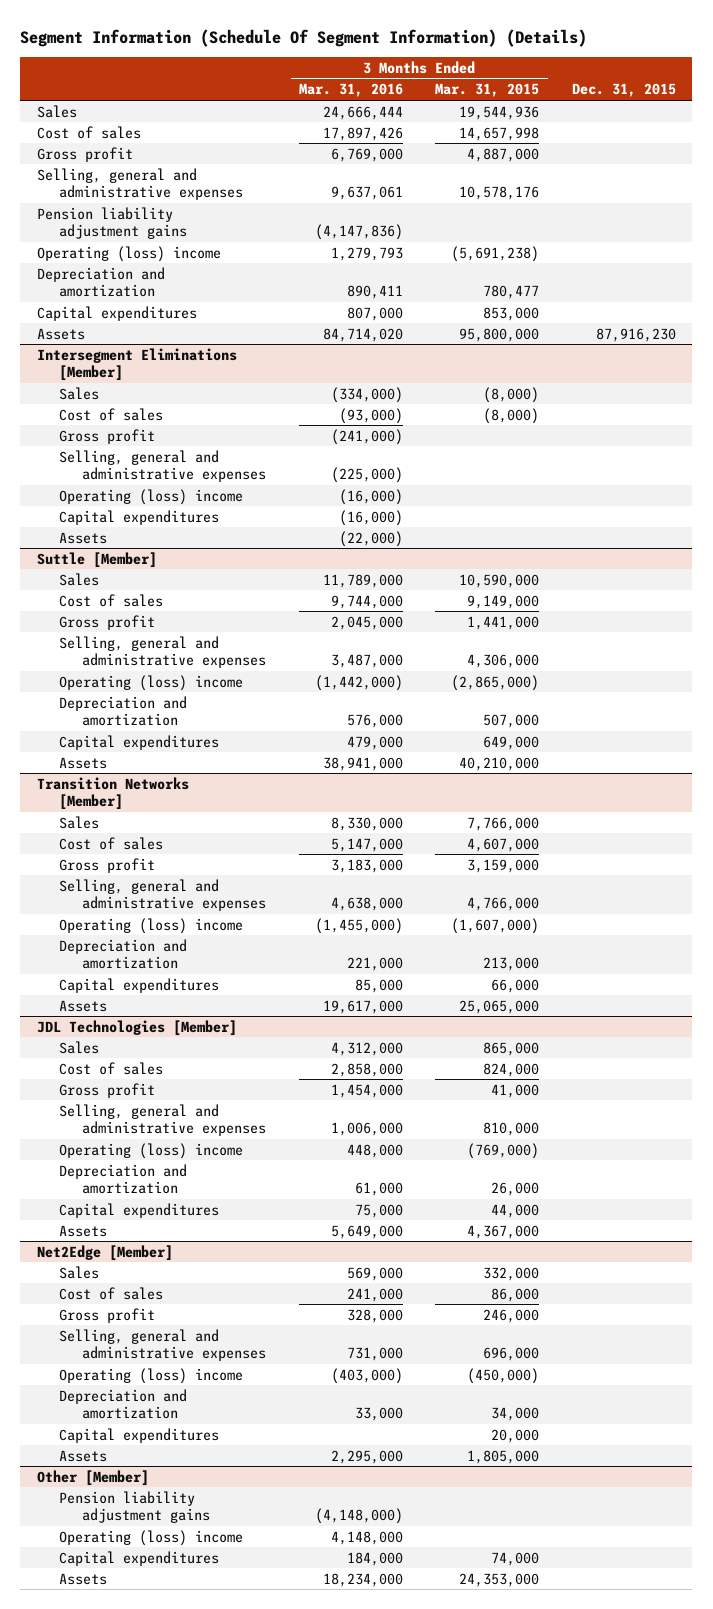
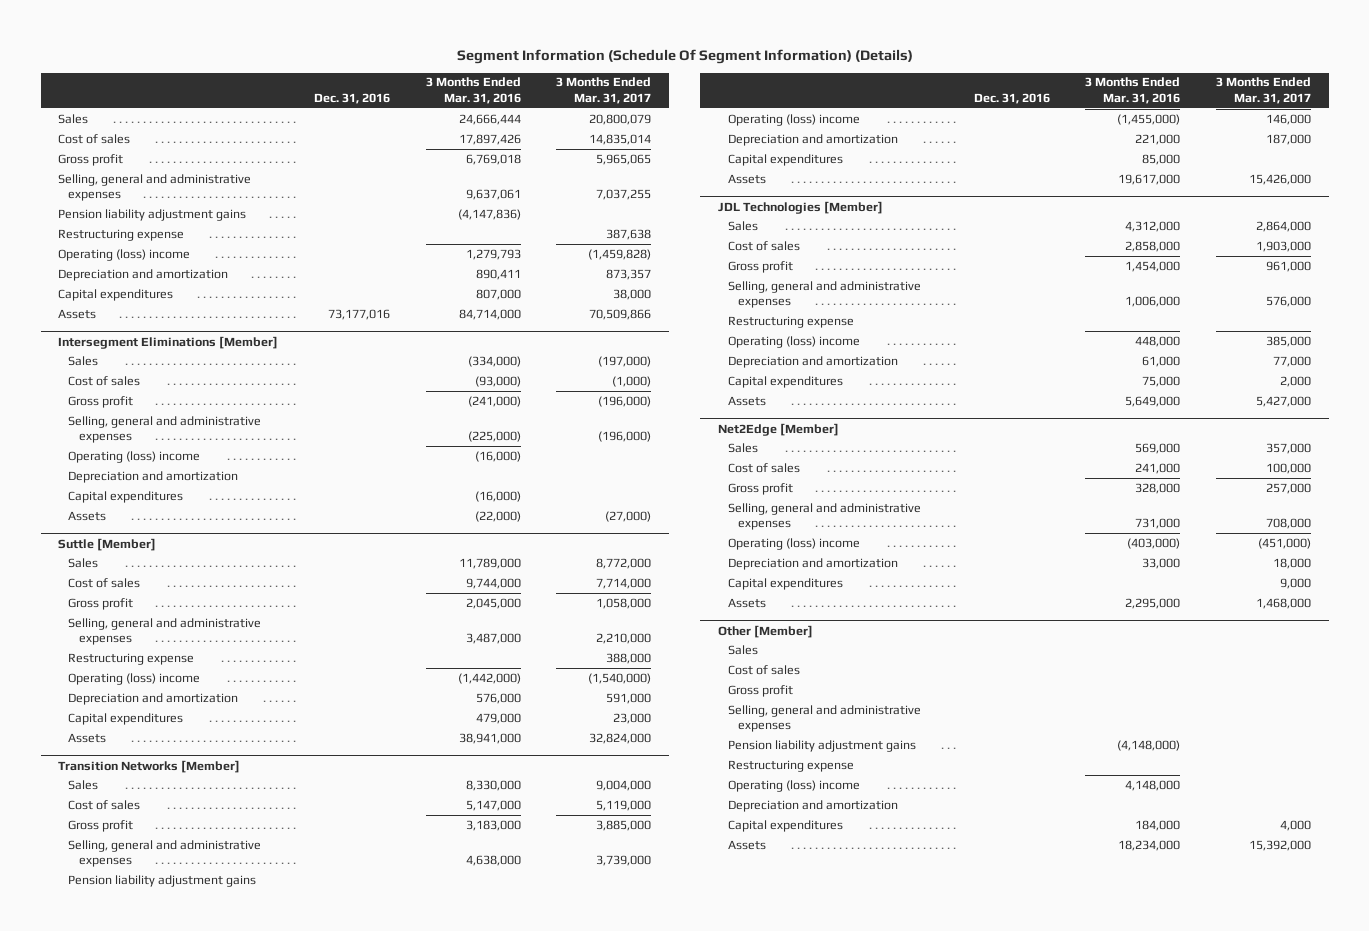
[435,83,540,98] Mar. 31, 2015 -> none
[572,83,677,98] Dec. 31, 2015 -> none
none -> [313,92,390,104] Dec. 31, 2016
none -> [556,77,652,104] 3 Months Ended Mar. 31, 2017
[330,147,403,162] 6,769,000 -> [465,153,521,165] 6,769,018
none -> [58,228,185,241] Restructuring expense
[322,327,403,342] 84,714,020 -> [458,308,521,320] 84,714,000
none -> [68,470,239,483] Depreciation and amortization
none -> [68,652,195,665] Restructuring expense
none -> [68,874,257,887] Pension liability adjustment gains
none -> [728,315,855,328] Restructuring expense
none -> [728,644,759,655] Sales
none -> [728,664,801,675] Cost of sales
none -> [728,684,794,697] Gross profit
none -> [728,704,922,733] Selling, general and administrative expenses
none -> [728,759,855,772] Restructuring expense
none -> [728,799,899,812] Depreciation and amortization

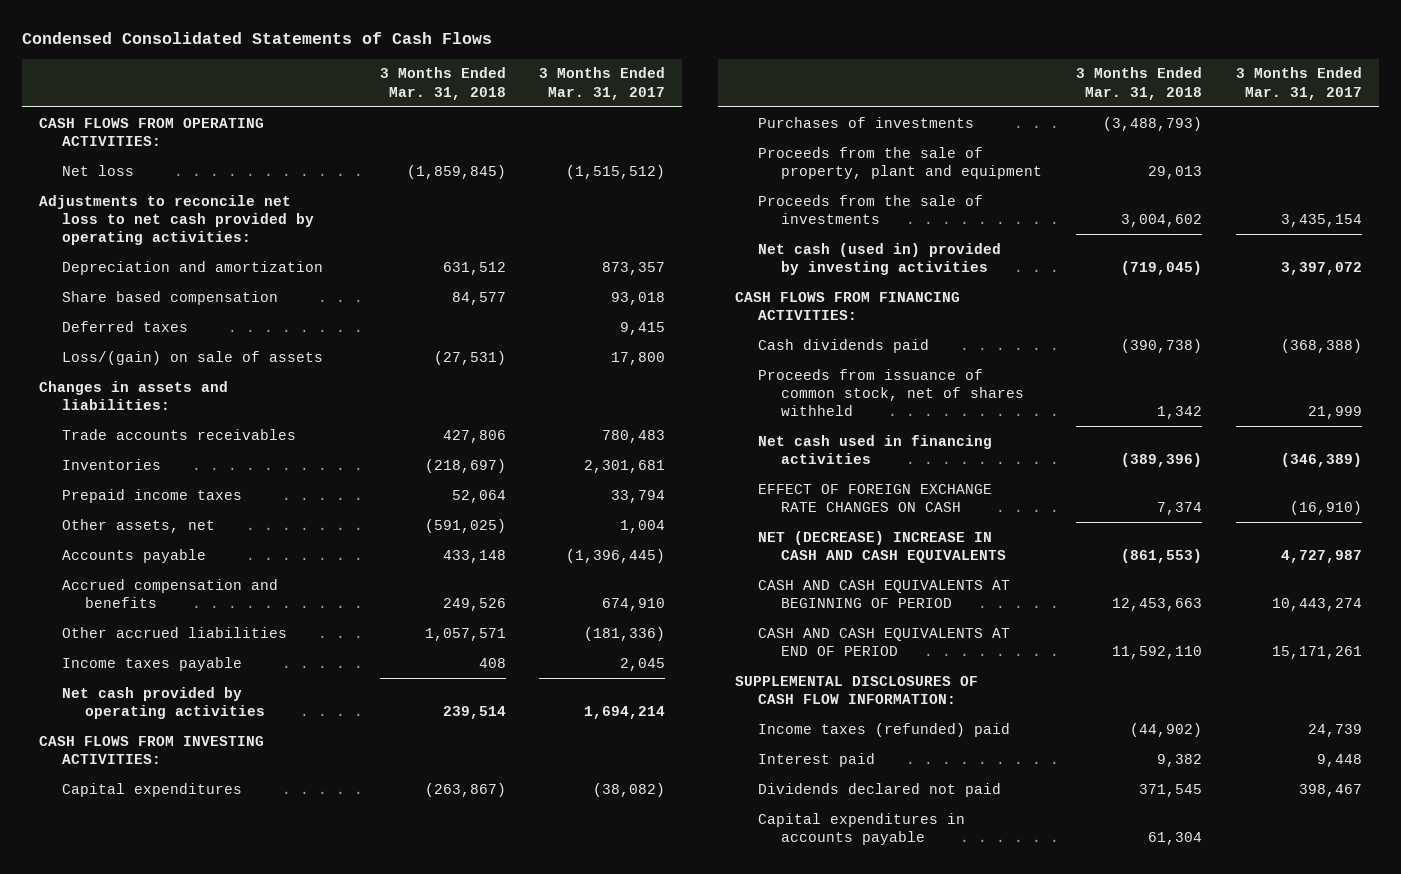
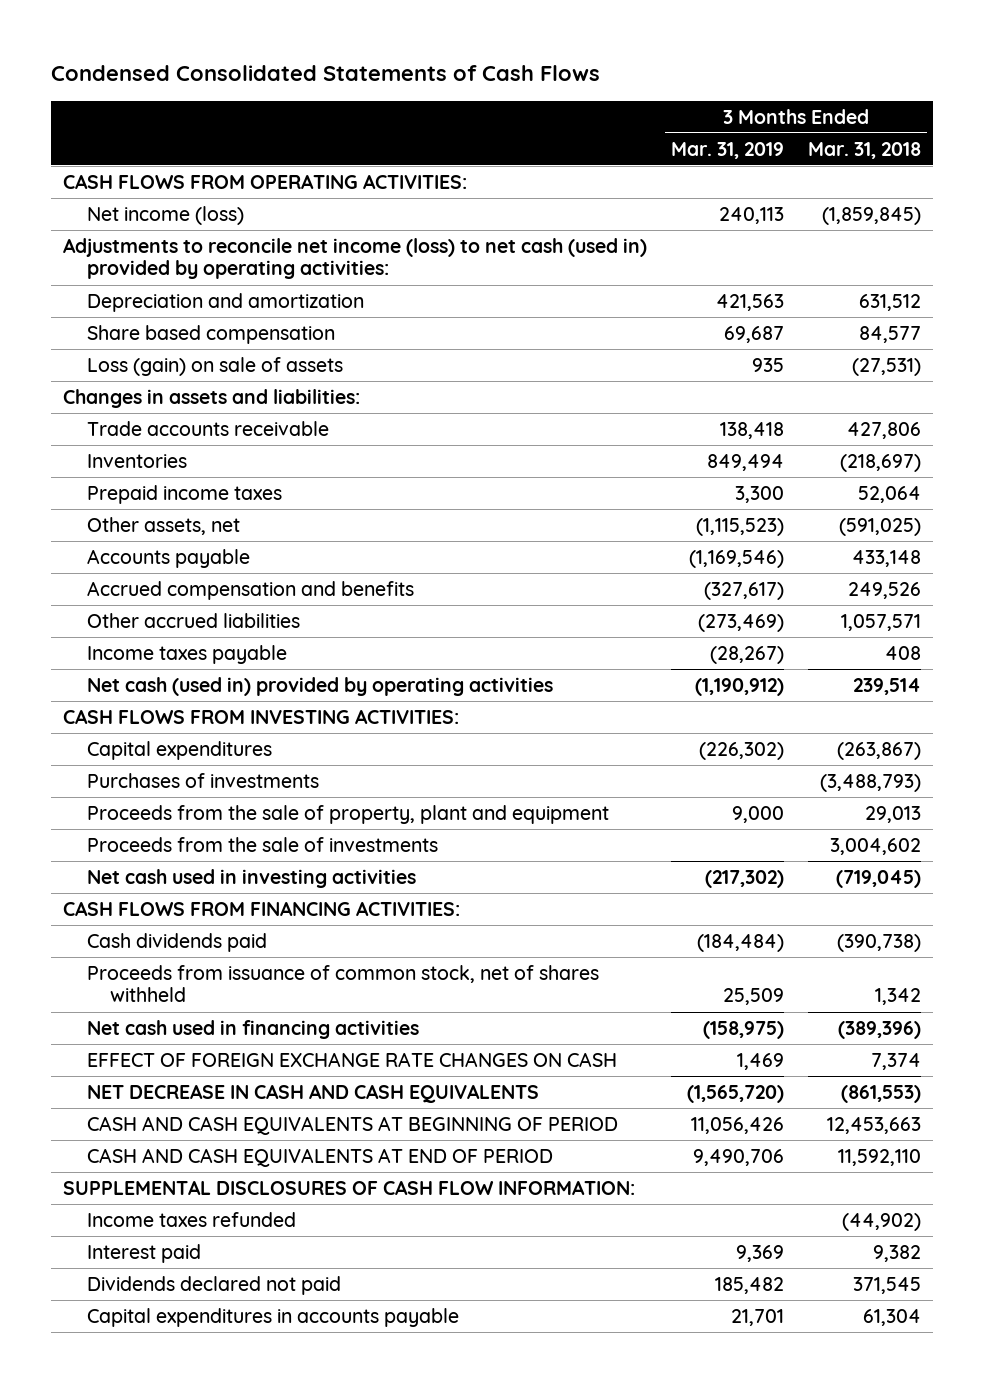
[539,67,666,100] 3 Months Ended Mar. 31, 2017 -> none
none -> [671,141,785,159] Mar. 31, 2019
[61,164,134,176] Net loss -> [86,205,244,225] Net income (loss)
[38,194,314,246] Adjustments to reconcile net loss to net cash provided by operating activities: -> [63,237,648,280] Adjustments to reconcile net income (loss) to net cash (used in) provided by operating activities:
[61,320,188,332] Deferred taxes -> none
[61,350,323,365] Loss/(gain) on sale of assets -> [86,356,343,376] Loss (gain) on sale of assets
[61,428,296,440] Trade accounts receivables -> [86,420,329,436] Trade accounts receivable
[61,686,265,719] Net cash provided by operating activities -> [86,676,553,696] Net cash (used in) provided by operating activities
[758,242,1002,275] Net cash (used in) provided by investing activities -> [86,868,416,888] Net cash used in investing activities
[758,530,1007,563] NET (DECREASE) INCREASE IN CASH AND CASH EQUIVALENTS -> [86,1083,539,1103] NET DECREASE IN CASH AND CASH EQUIVALENTS
[758,722,1011,737] Income taxes (refunded) paid -> [86,1211,296,1227] Income taxes refunded

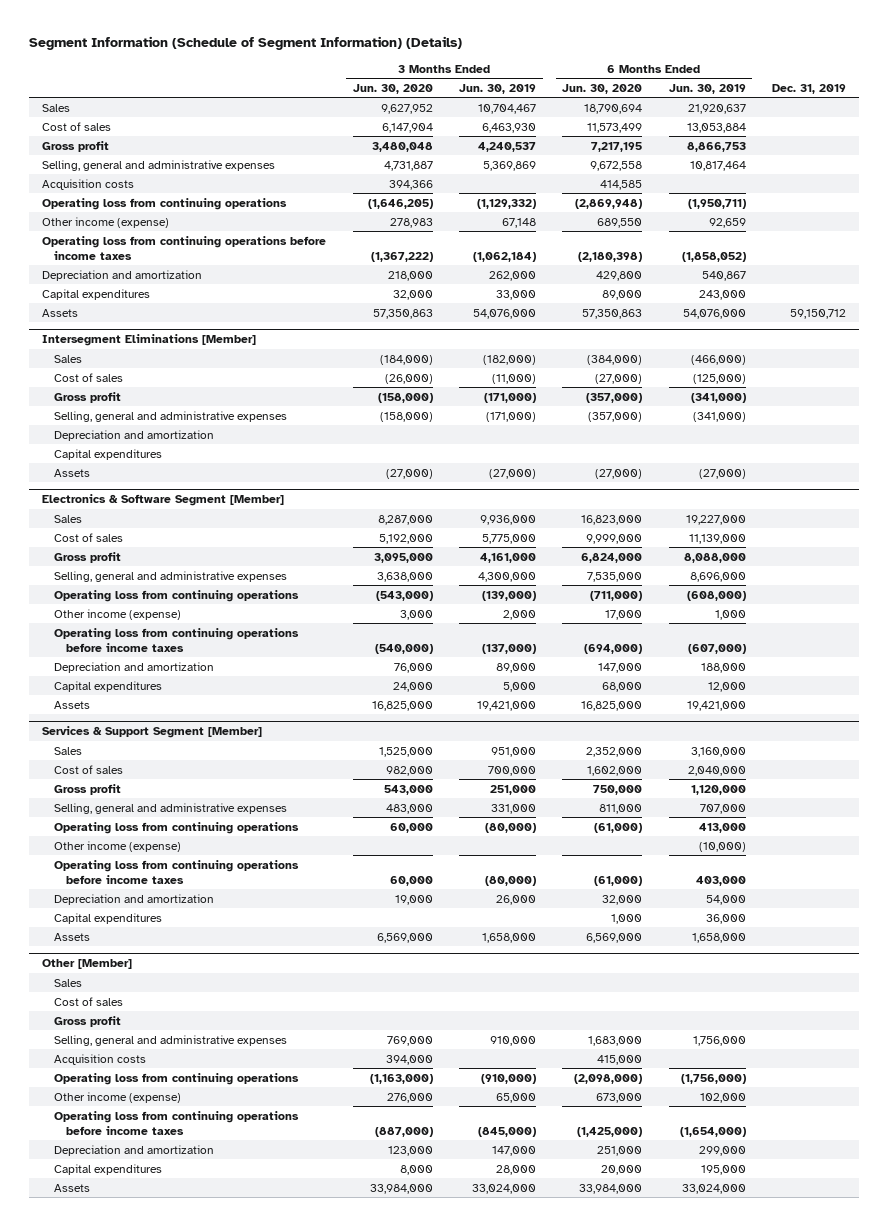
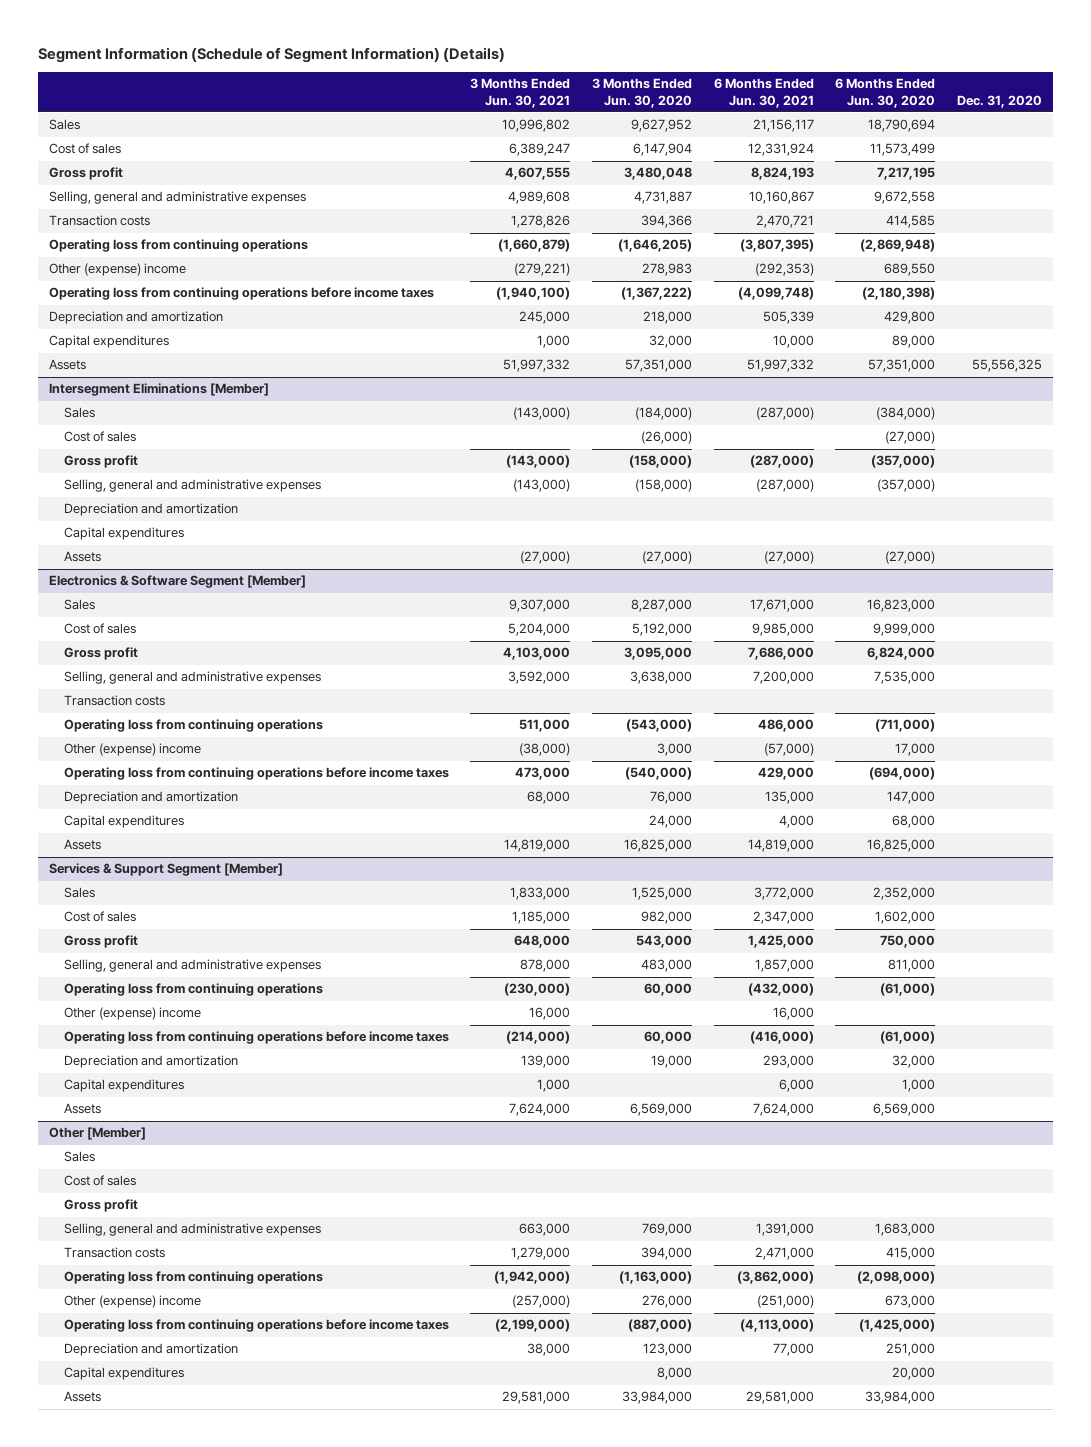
[459,83,537,94] Jun. 30, 2019 -> none
[668,83,746,94] Jun. 30, 2019 -> none
[772,83,847,94] Dec. 31, 2019 -> none
none -> [470,78,571,108] 3 Months Ended Jun. 30, 2021
none -> [713,78,814,108] 6 Months Ended Jun. 30, 2021
none -> [956,94,1042,108] Dec. 31, 2020
[42,178,135,190] Acquisition costs -> [49,215,151,227] Transaction costs
[42,216,170,228] Other income (expense) -> [49,263,187,277] Other (expense) income
[372,308,433,319] 57,350,863 -> [625,359,693,373] 57,351,000
[582,308,643,319] 57,350,863 -> [868,359,936,373] 57,351,000
none -> [63,695,165,707] Transaction costs
[54,608,182,620] Other income (expense) -> [63,743,201,757] Other (expense) income
[54,840,182,852] Other income (expense) -> [63,1007,201,1021] Other (expense) income
[54,1053,147,1065] Acquisition costs -> [63,1247,165,1259] Transaction costs
[54,1091,182,1103] Other income (expense) -> [63,1295,201,1309] Other (expense) income

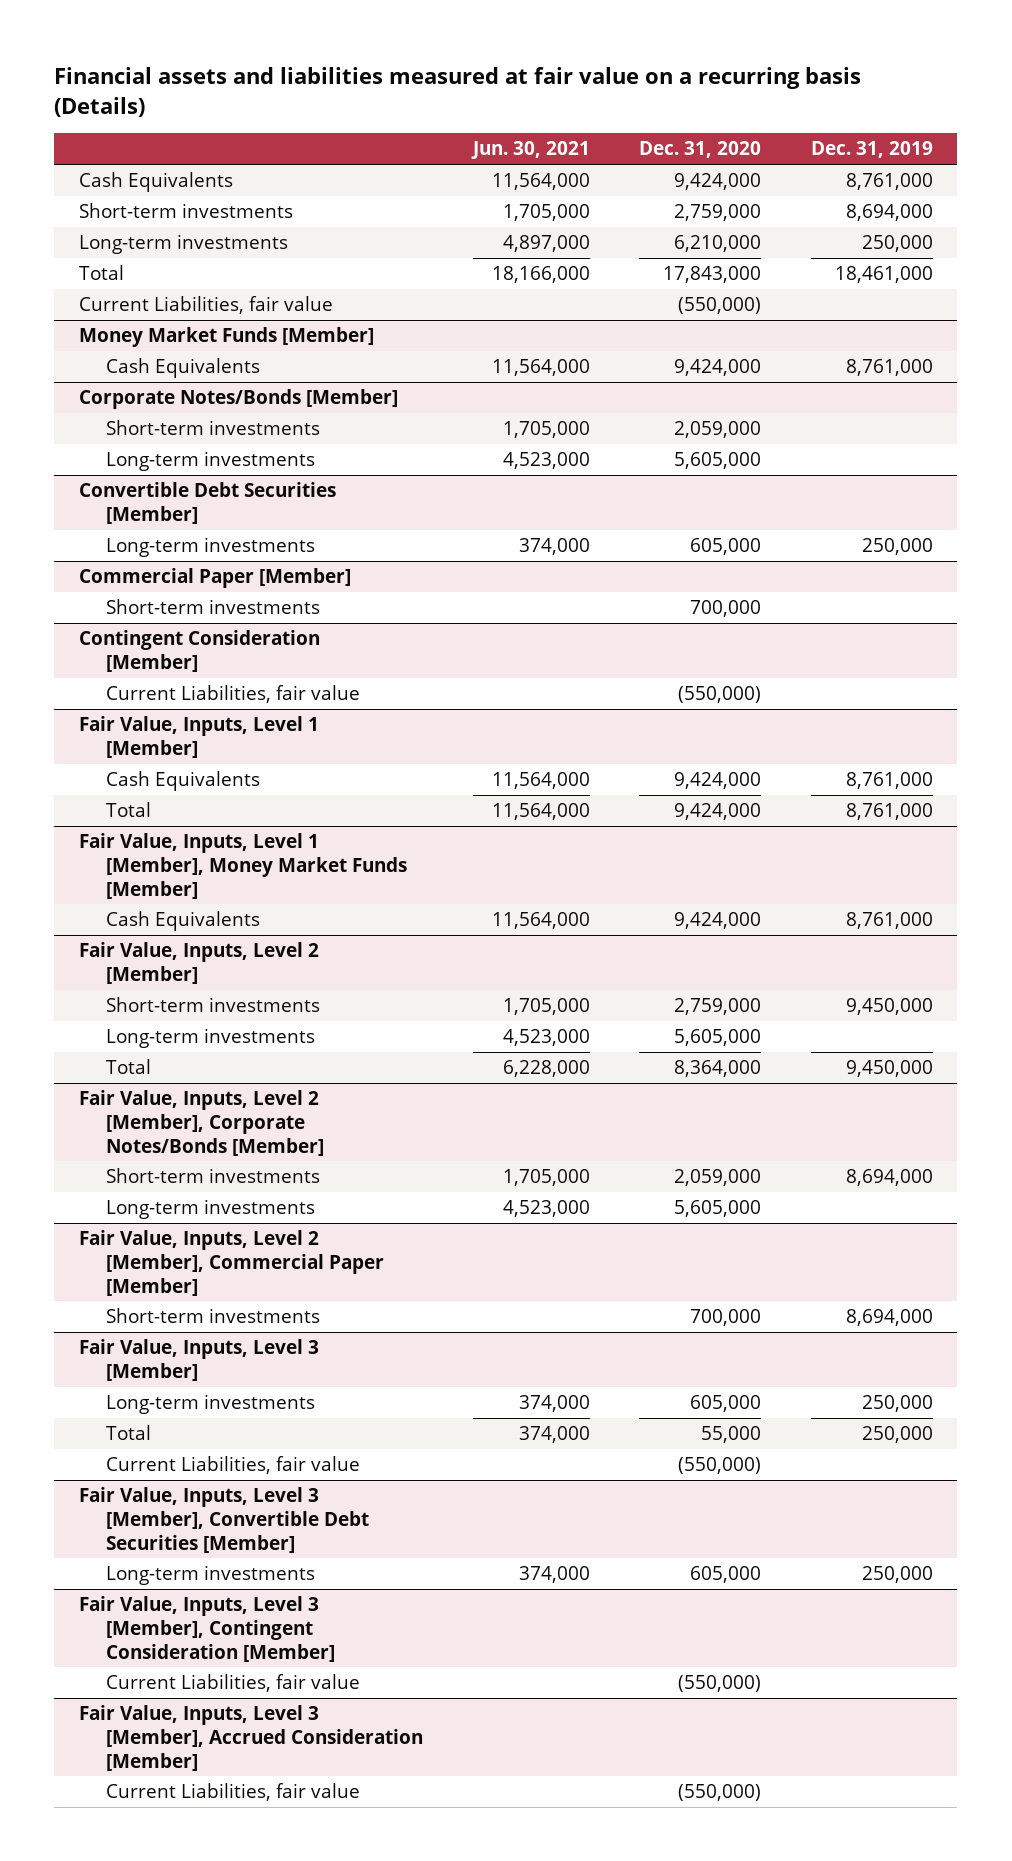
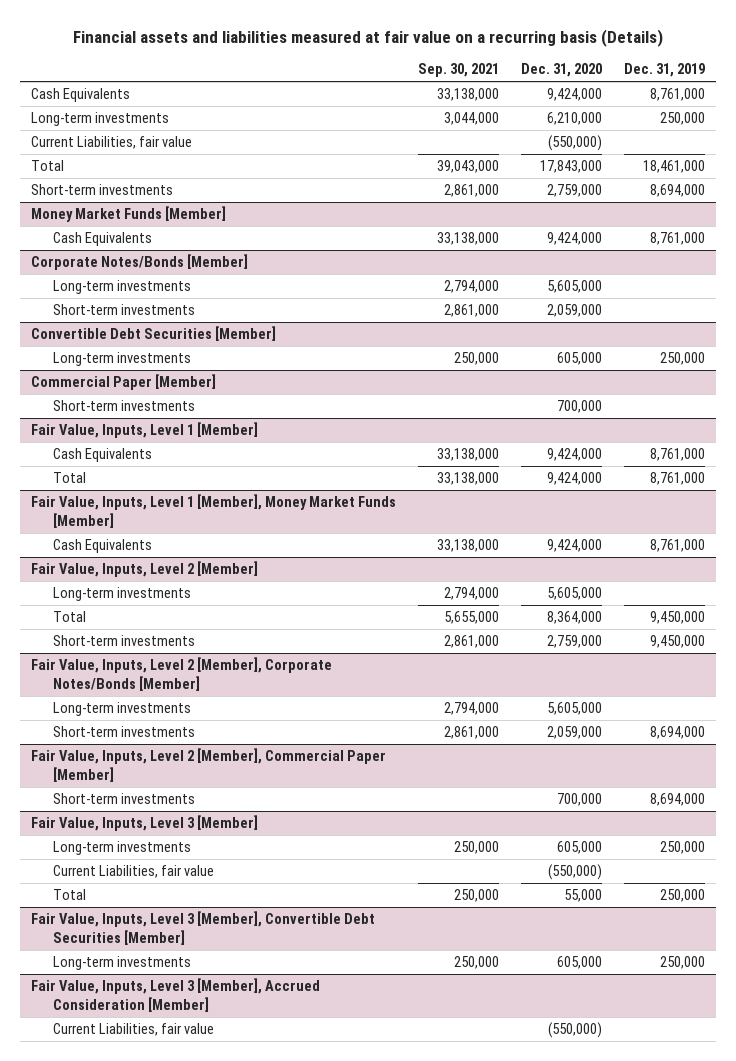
[470,141,590,160] Jun. 30, 2021 -> none
none -> [418,63,500,78] Sep. 30, 2021
[78,265,124,281] Total -> [30,160,64,172] Total
[78,203,293,219] Short-term investments -> [30,184,173,196] Short-term investments
[106,420,321,436] Short-term investments -> [53,304,196,316] Short-term investments
[78,630,320,673] Contingent Consideration [Member] -> none
[106,685,361,704] Current Liabilities, fair value -> none
[106,997,321,1013] Short-term investments -> [53,635,196,647] Short-term investments
[106,1168,321,1184] Short-term investments -> [53,726,196,738] Short-term investments
[106,1425,152,1441] Total -> [53,889,87,901] Total
[78,1596,336,1662] Fair Value, Inputs, Level 3 [Member], Contingent Consideration [Member] -> none
[106,1674,361,1693] Current Liabilities, fair value -> none

